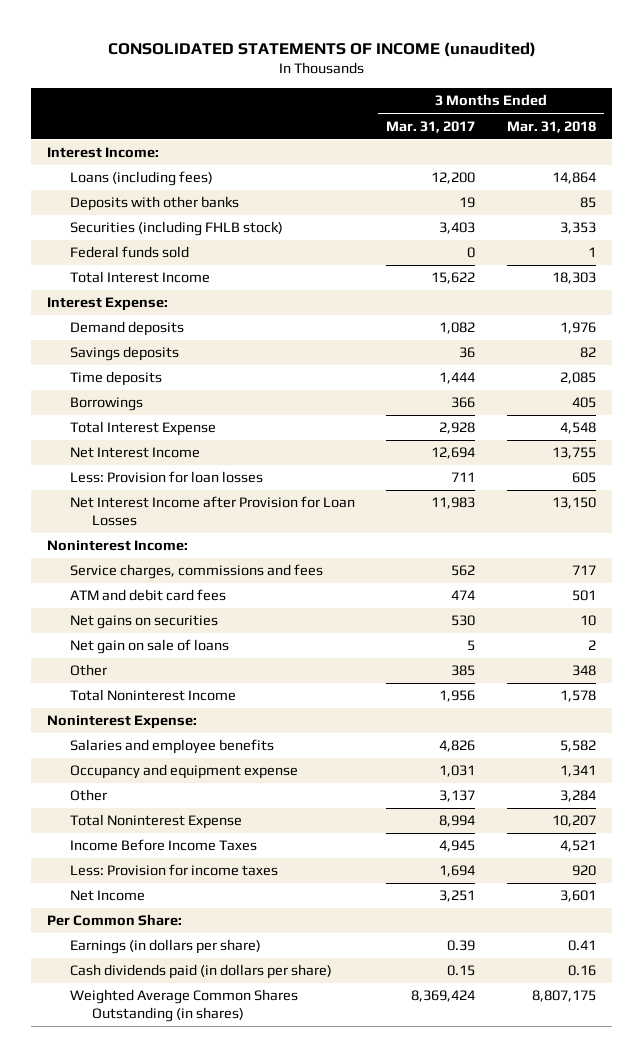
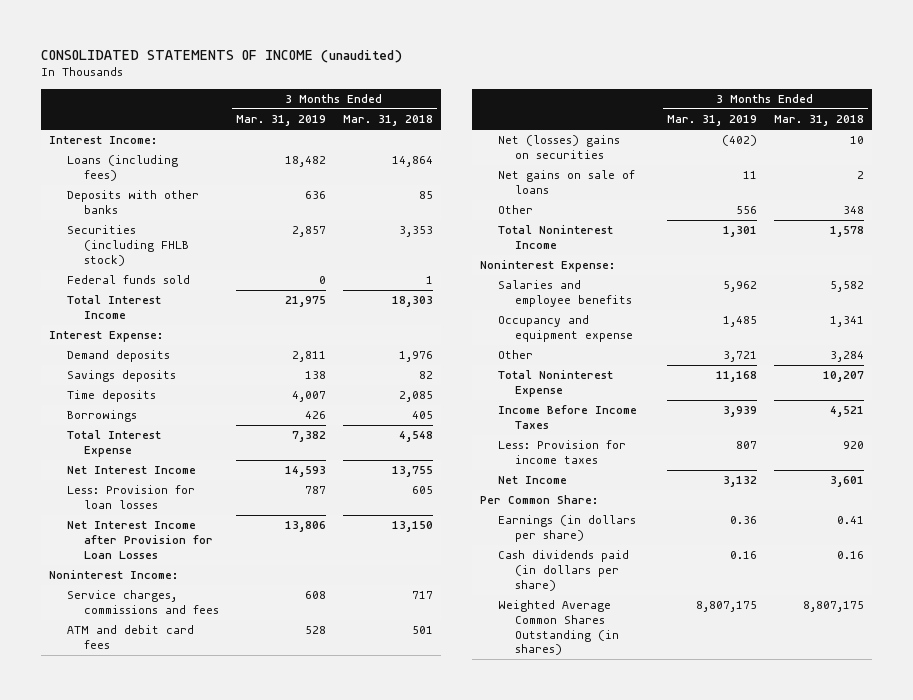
[386,120,476,133] Mar. 31, 2017 -> none
none -> [236,115,327,127] Mar. 31, 2019
[69,615,218,630] Net gains on securities -> [497,135,620,159] Net (losses) gains on securities
[69,639,229,655] Net gain on sale of loans -> [497,170,635,194] Net gains on sale of loans

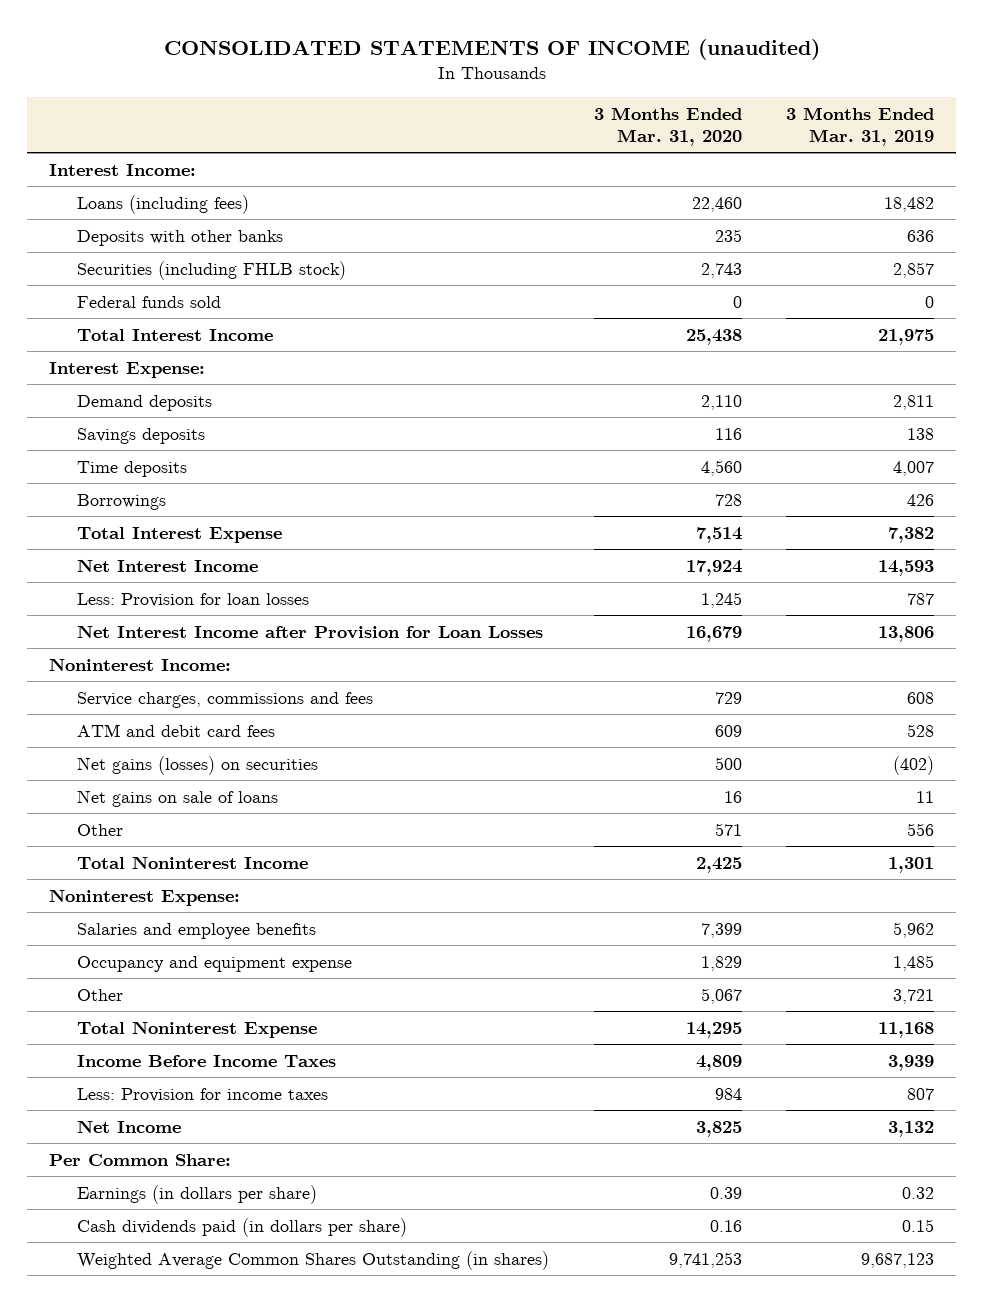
[342,115,433,127] Mar. 31, 2018 -> none
none -> [593,106,742,147] 3 Months Ended Mar. 31, 2020
[497,135,620,159] Net (losses) gains on securities -> [77,755,319,775] Net gains (losses) on securities
[730,516,758,525] 0.36 -> [901,1186,934,1199] 0.32
[730,551,758,560] 0.16 -> [901,1218,934,1232] 0.15
[696,601,758,613] 8,807,175 -> [860,1252,934,1268] 9,687,123

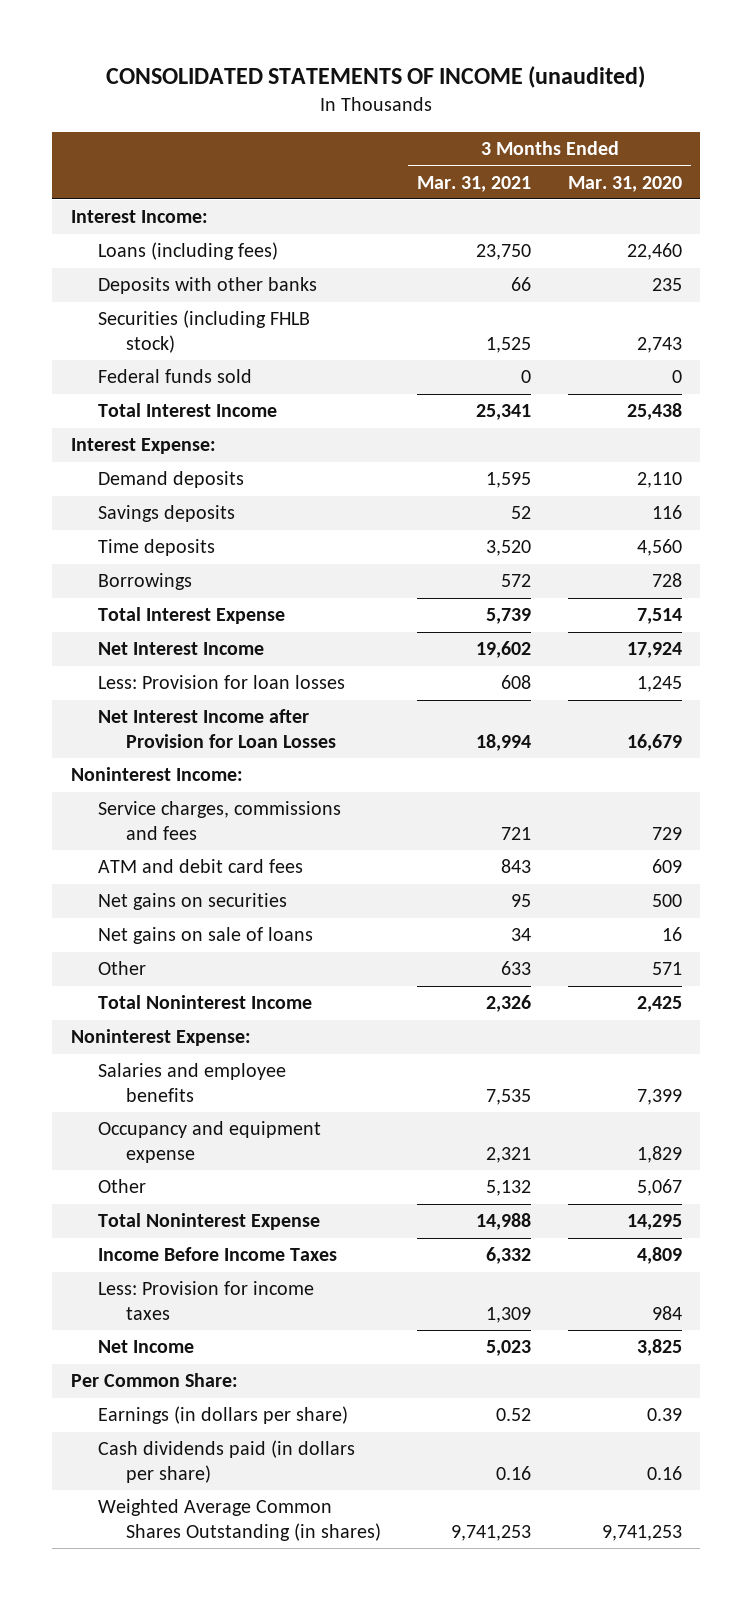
[785,106,934,147] 3 Months Ended Mar. 31, 2019 -> none
none -> [417,175,532,192] Mar. 31, 2021
[77,755,319,775] Net gains (losses) on securities -> [98,893,288,911] Net gains on securities

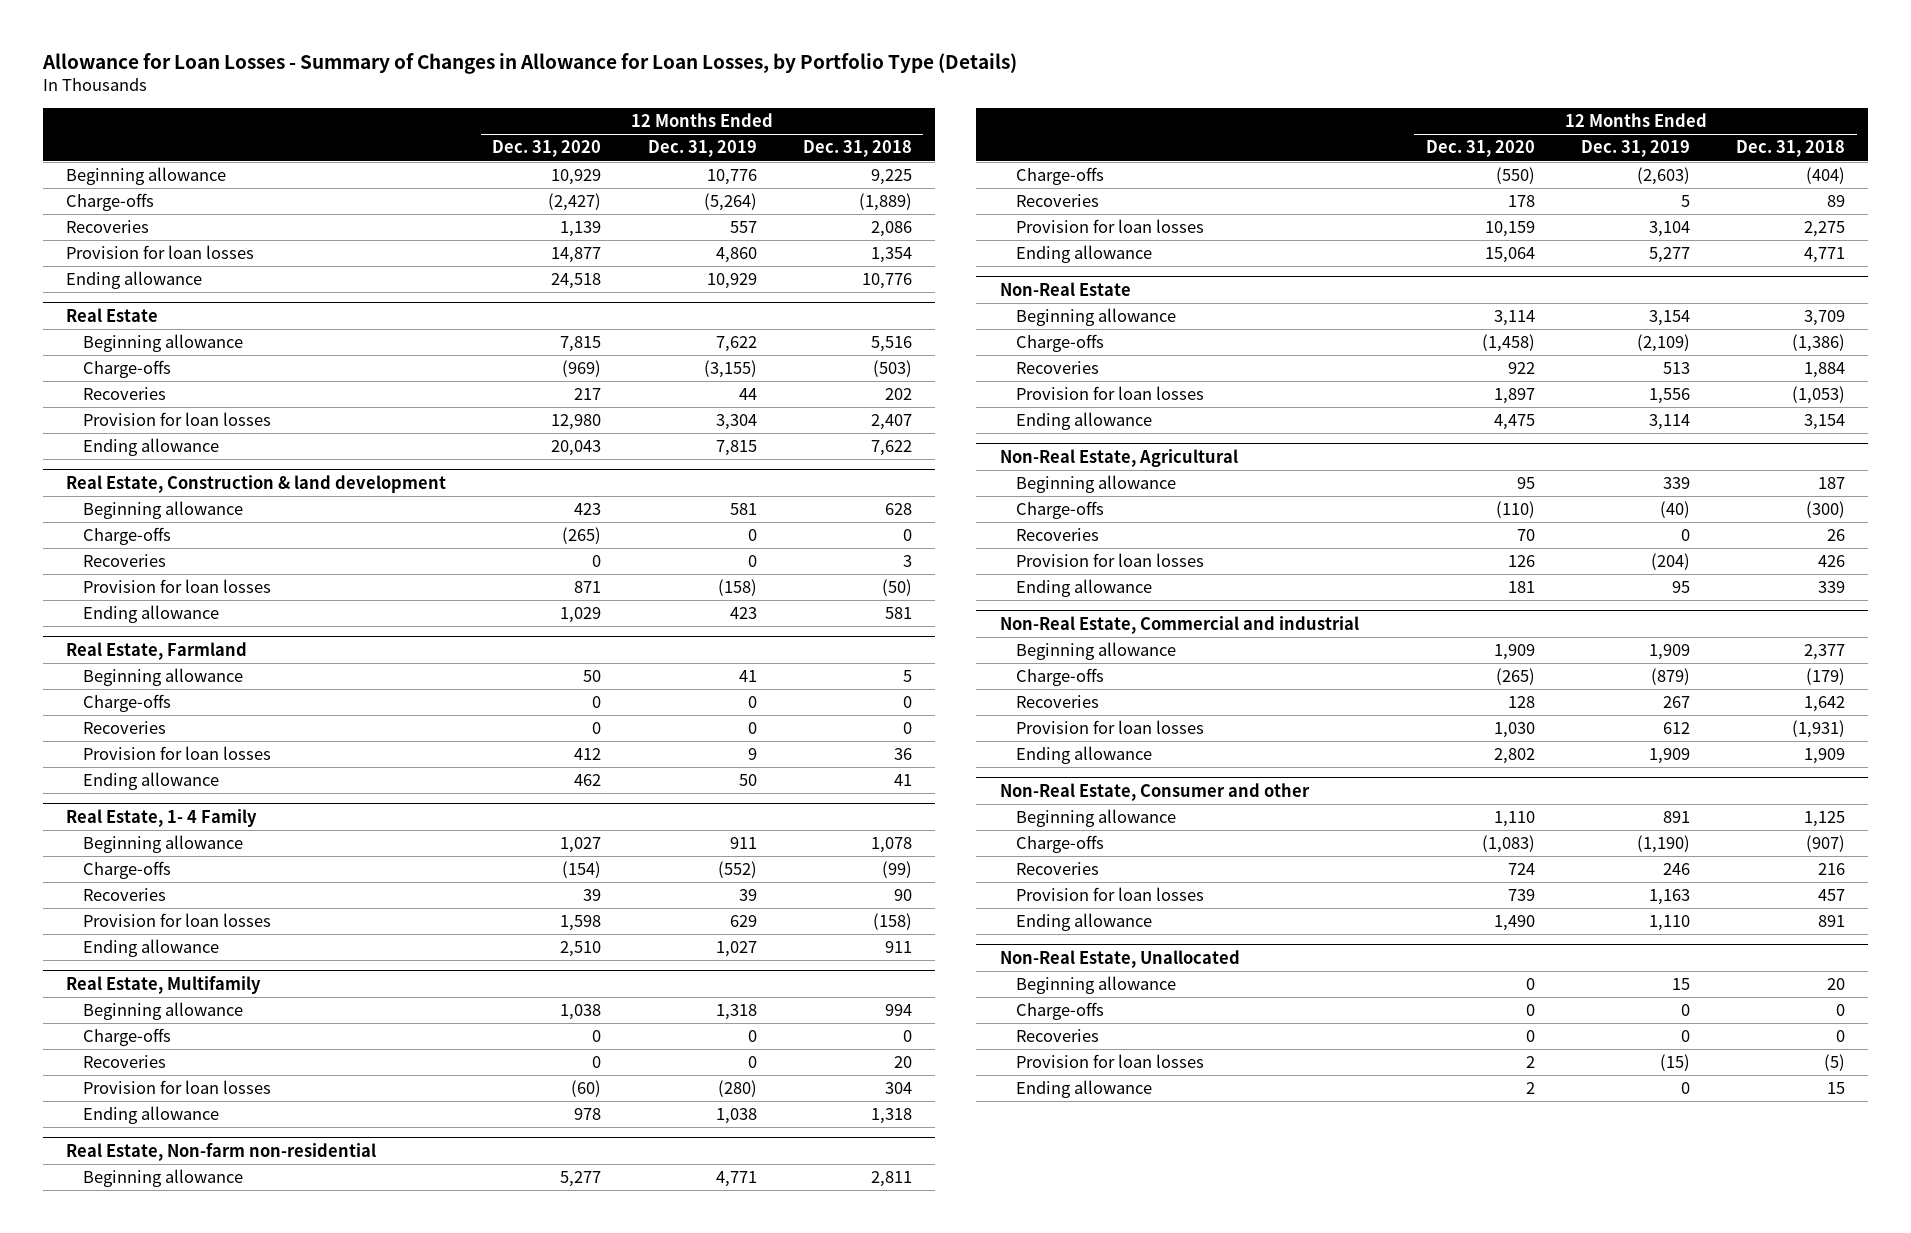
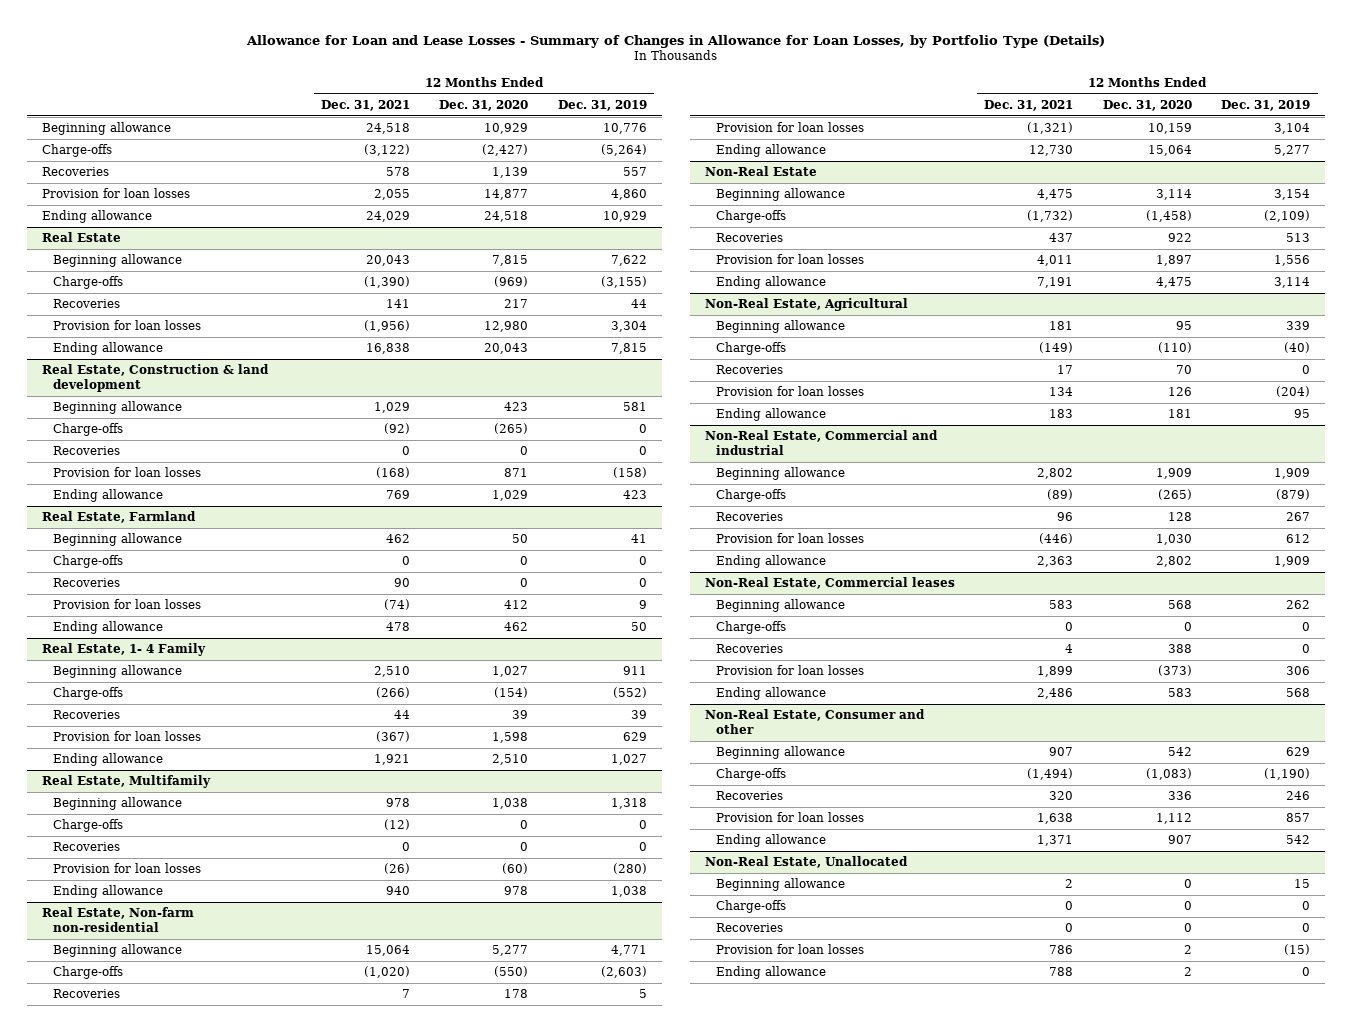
[41,52,1017,74] Allowance for Loan Losses - Summary of Changes in Allowance for Loan Losses, by Portfolio Type (Details) -> [245,34,1105,48] Allowance for Loan and Lease Losses - Summary of Changes in Allowance for Loan Losses, by Portfolio Type (Details)
[802,140,912,158] Dec. 31, 2018 -> none
none -> [320,99,410,111] Dec. 31, 2021
none -> [704,577,955,590] Non-Real Estate, Commercial leases
none -> [716,599,846,613] Beginning allowance
none -> [716,621,787,635] Charge-offs
none -> [716,644,784,654] Recoveries
none -> [716,665,865,676] Provision for loan losses
none -> [716,687,827,701] Ending allowance
[1493,811,1535,828] 1,110 -> [1167,747,1192,757] 542
[1663,811,1691,824] 891 -> [1286,747,1311,757] 629
[1507,863,1535,876] 724 -> [1167,791,1192,801] 336
[1507,889,1535,902] 739 -> [1155,813,1192,825] 1,112
[1649,889,1691,906] 1,163 -> [1286,813,1311,823] 857
[1493,915,1535,932] 1,490 -> [1167,835,1192,845] 907
[1649,915,1691,932] 1,110 -> [1286,835,1311,845] 542

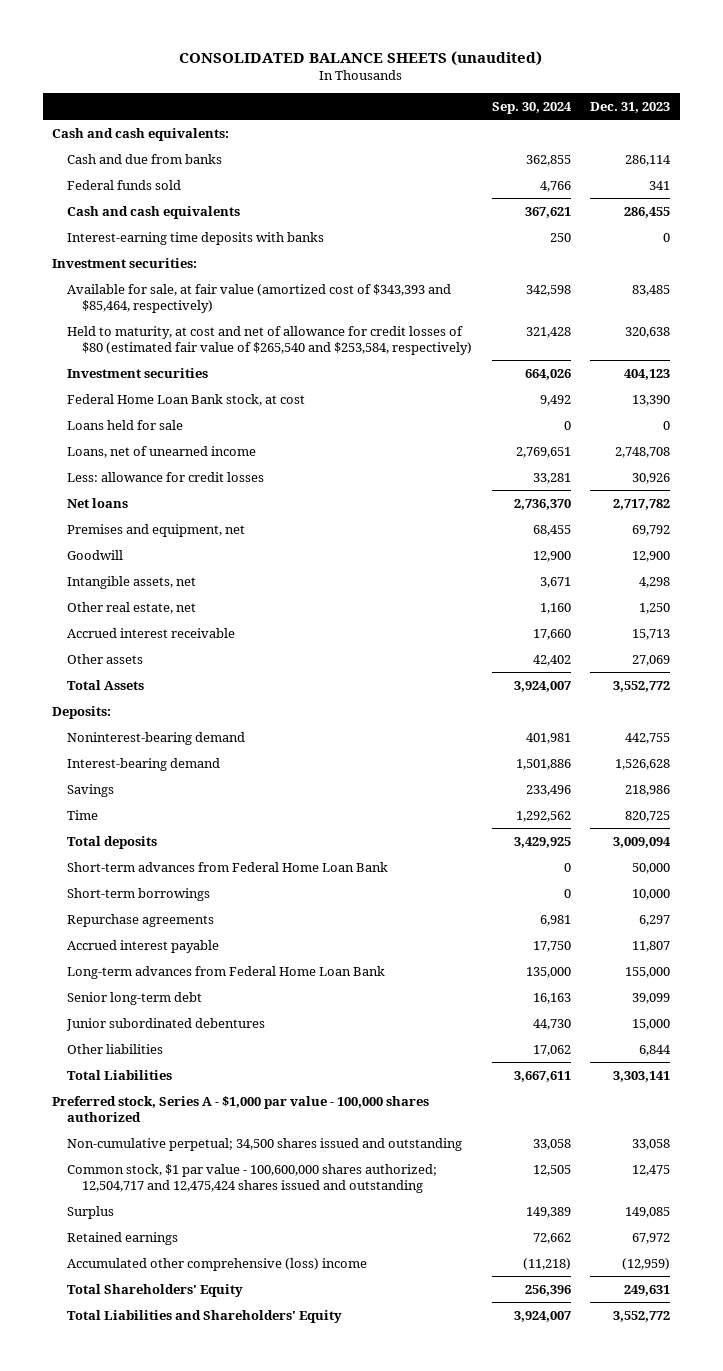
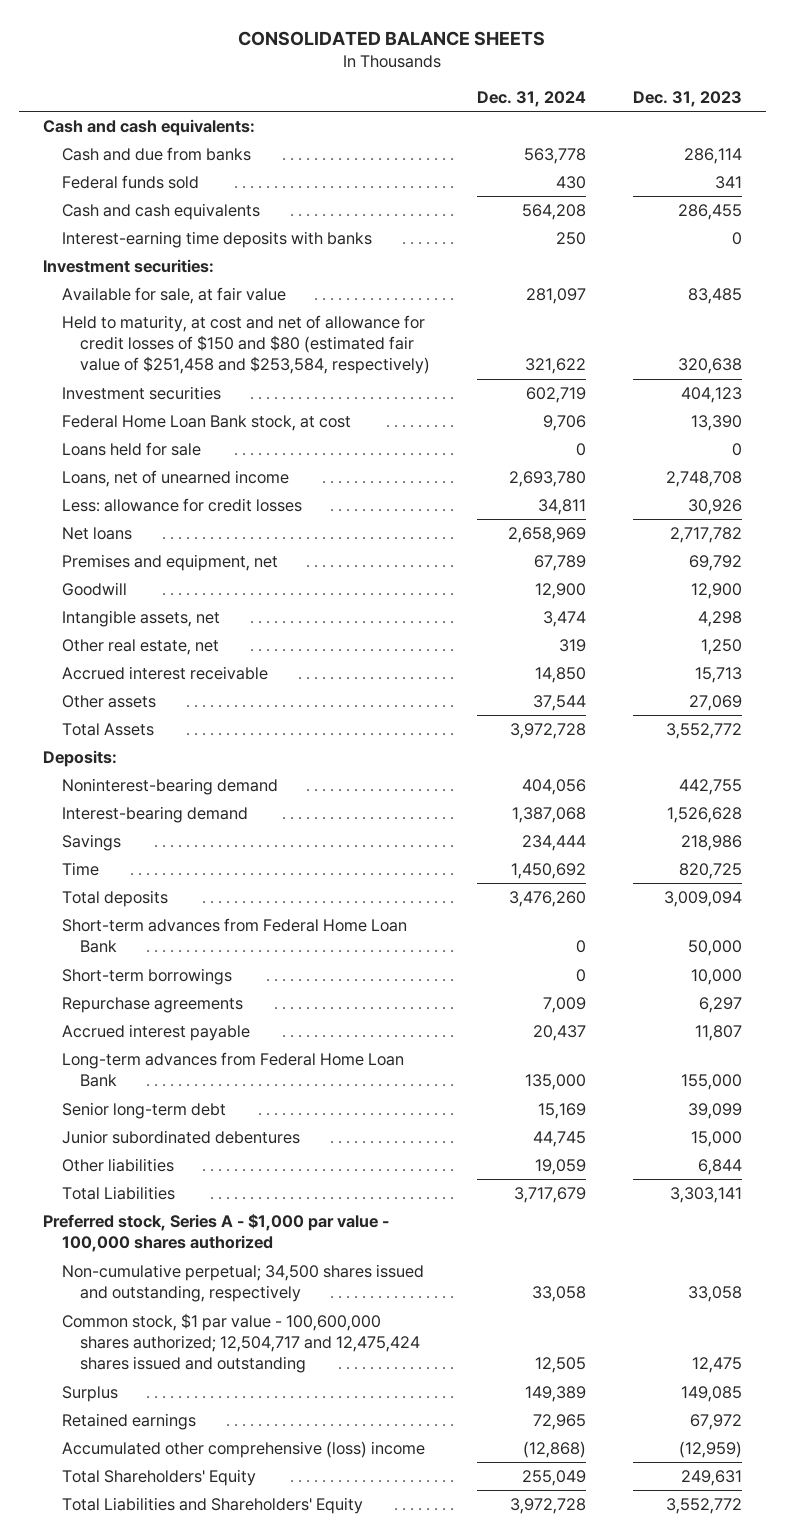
[179,50,543,66] CONSOLIDATED BALANCE SHEETS (unaudited) -> [238,30,546,46] CONSOLIDATED BALANCE SHEETS
[491,101,572,114] Sep. 30, 2024 -> none
none -> [477,90,587,107] Dec. 31, 2024
[67,283,452,313] Available for sale, at fair value (amortized cost of $343,393 and $85,464, respectively) -> [61,287,286,305] Available for sale, at fair value
[67,325,473,355] Held to maturity, at cost and net of allowance for credit losses of $80 (estimated fair value of $265,540 and $253,584, respectively) -> [61,315,431,375] Held to maturity, at cost and net of allowance for credit losses of $150 and $80 (estimated fair value of $251,458 and $253,584, respectively)
[67,1137,463,1151] Non-cumulative perpetual; 34,500 shares issued and outstanding -> [61,1264,424,1303] Non-cumulative perpetual; 34,500 shares issued and outstanding, respectively

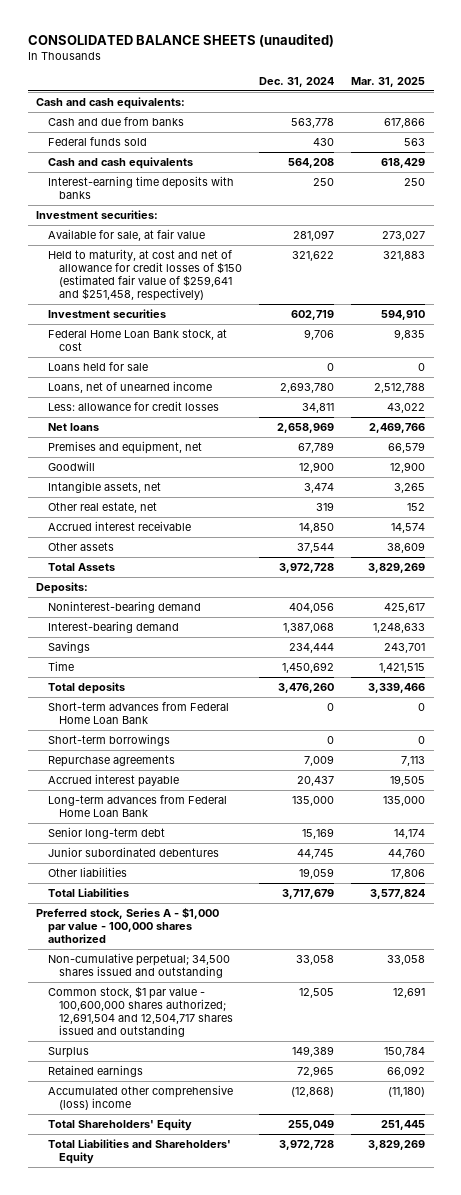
[238,30,546,46] CONSOLIDATED BALANCE SHEETS -> [27,34,334,48] CONSOLIDATED BALANCE SHEETS (unaudited)
[633,90,743,107] Dec. 31, 2023 -> none
none -> [351,77,426,88] Mar. 31, 2025
[61,315,431,375] Held to maturity, at cost and net of allowance for credit losses of $150 and $80 (estimated fair value of $251,458 and $253,584, respectively) -> [47,248,243,302] Held to maturity, at cost and net of allowance for credit losses of $150 (estimated fair value of $259,641 and $251,458, respectively)
[61,1264,424,1303] Non-cumulative perpetual; 34,500 shares issued and outstanding, respectively -> [47,952,230,979] Non-cumulative perpetual; 34,500 shares issued and outstanding
[61,1313,421,1374] Common stock, $1 par value - 100,600,000 shares authorized; 12,504,717 and 12,475,424 shares issued and outstanding -> [47,985,234,1038] Common stock, $1 par value - 100,600,000 shares authorized; 12,691,504 and 12,504,717 shares issued and outstanding

